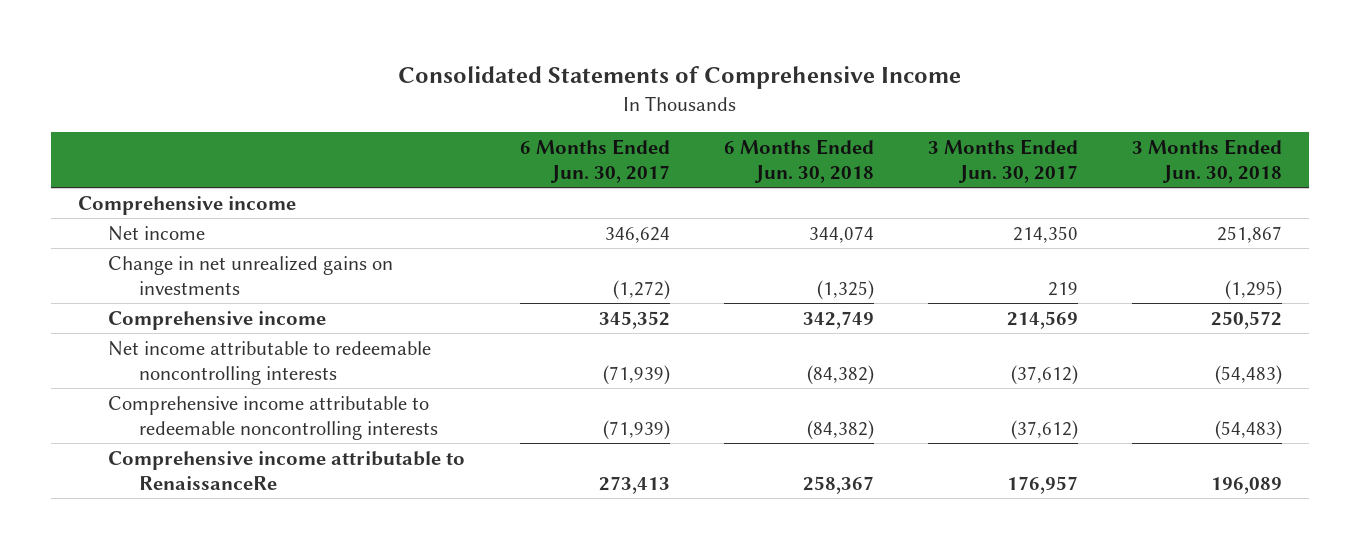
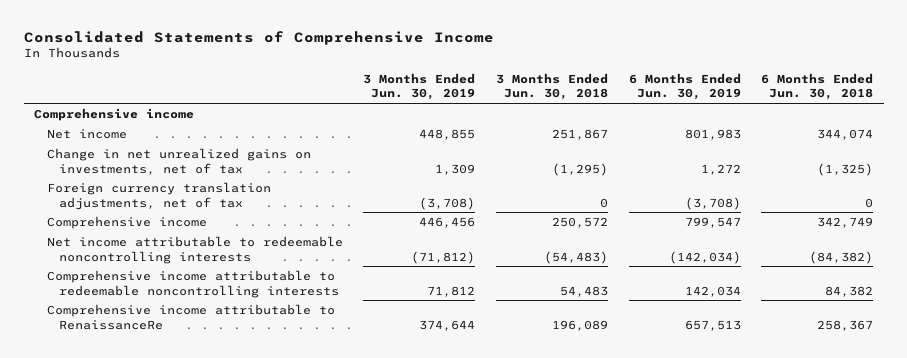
[519,138,670,183] 6 Months Ended Jun. 30, 2017 -> none
[928,138,1079,183] 3 Months Ended Jun. 30, 2017 -> none
none -> [363,72,476,101] 3 Months Ended Jun. 30, 2019
none -> [628,72,741,101] 6 Months Ended Jun. 30, 2019
[108,255,394,295] Change in net unrealized gains on investments -> [46,147,311,175] Change in net unrealized gains on investments, net of tax
none -> [46,181,271,210] Foreign currency translation adjustments, net of tax
[806,419,874,440] (84,382) -> [825,285,874,297] 84,382
[1215,419,1283,440] (54,483) -> [559,285,608,297] 54,483

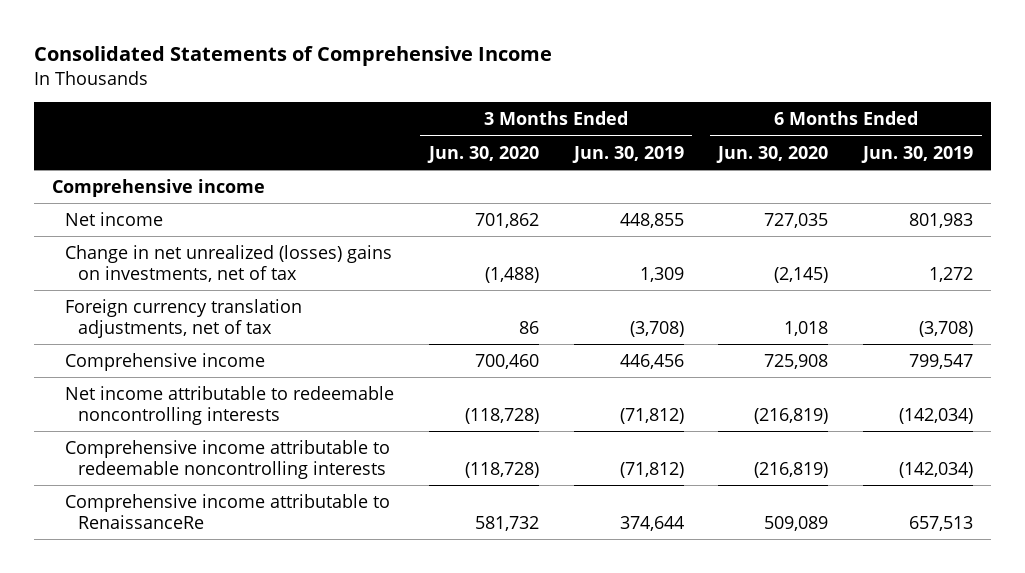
[495,72,608,101] 3 Months Ended Jun. 30, 2018 -> none
[761,72,874,101] 6 Months Ended Jun. 30, 2018 -> none
none -> [426,145,539,163] Jun. 30, 2020
none -> [716,145,829,163] Jun. 30, 2020
[46,147,311,175] Change in net unrealized gains on investments, net of tax -> [64,244,392,282] Change in net unrealized (losses) gains on investments, net of tax
[427,285,476,297] 71,812 -> [619,461,684,478] (71,812)
[684,285,741,297] 142,034 -> [899,461,974,478] (142,034)

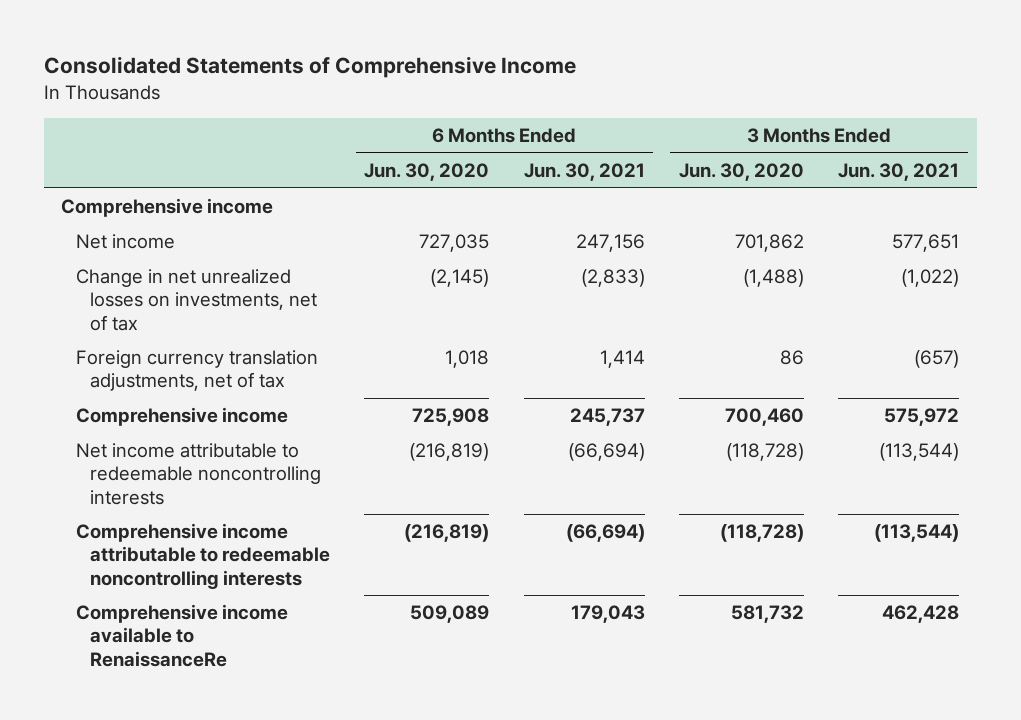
[571,145,684,163] Jun. 30, 2019 -> none
[861,145,974,163] Jun. 30, 2019 -> none
none -> [523,162,645,181] Jun. 30, 2021
none -> [838,162,960,181] Jun. 30, 2021
[64,244,392,282] Change in net unrealized (losses) gains on investments, net of tax -> [75,269,317,331] Change in net unrealized losses on investments, net of tax
[64,493,390,529] Comprehensive income attributable to RenaissanceRe -> [75,604,288,667] Comprehensive income available to RenaissanceRe

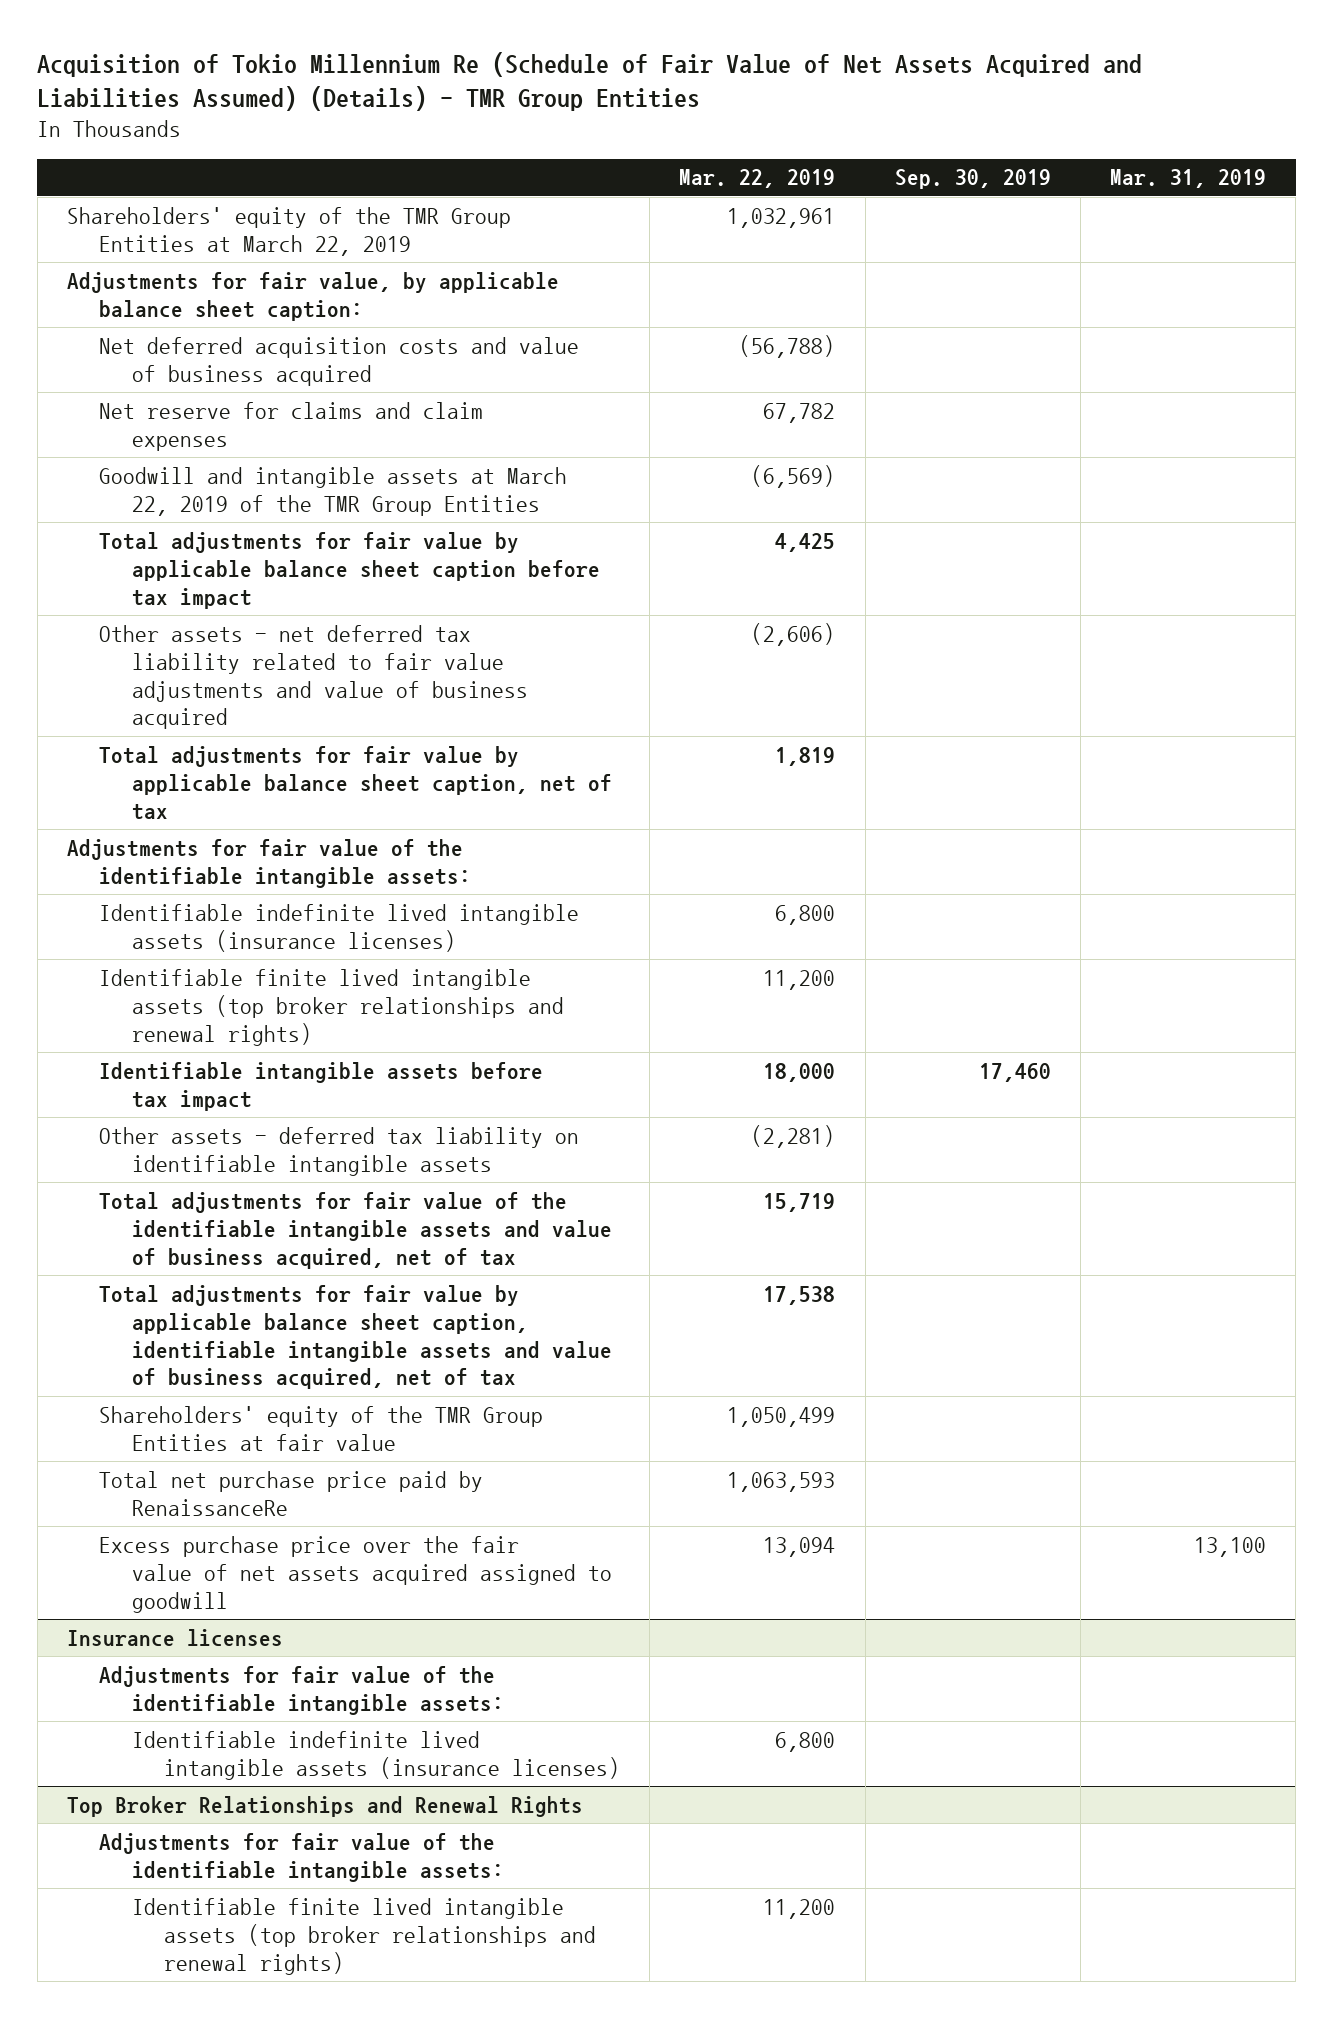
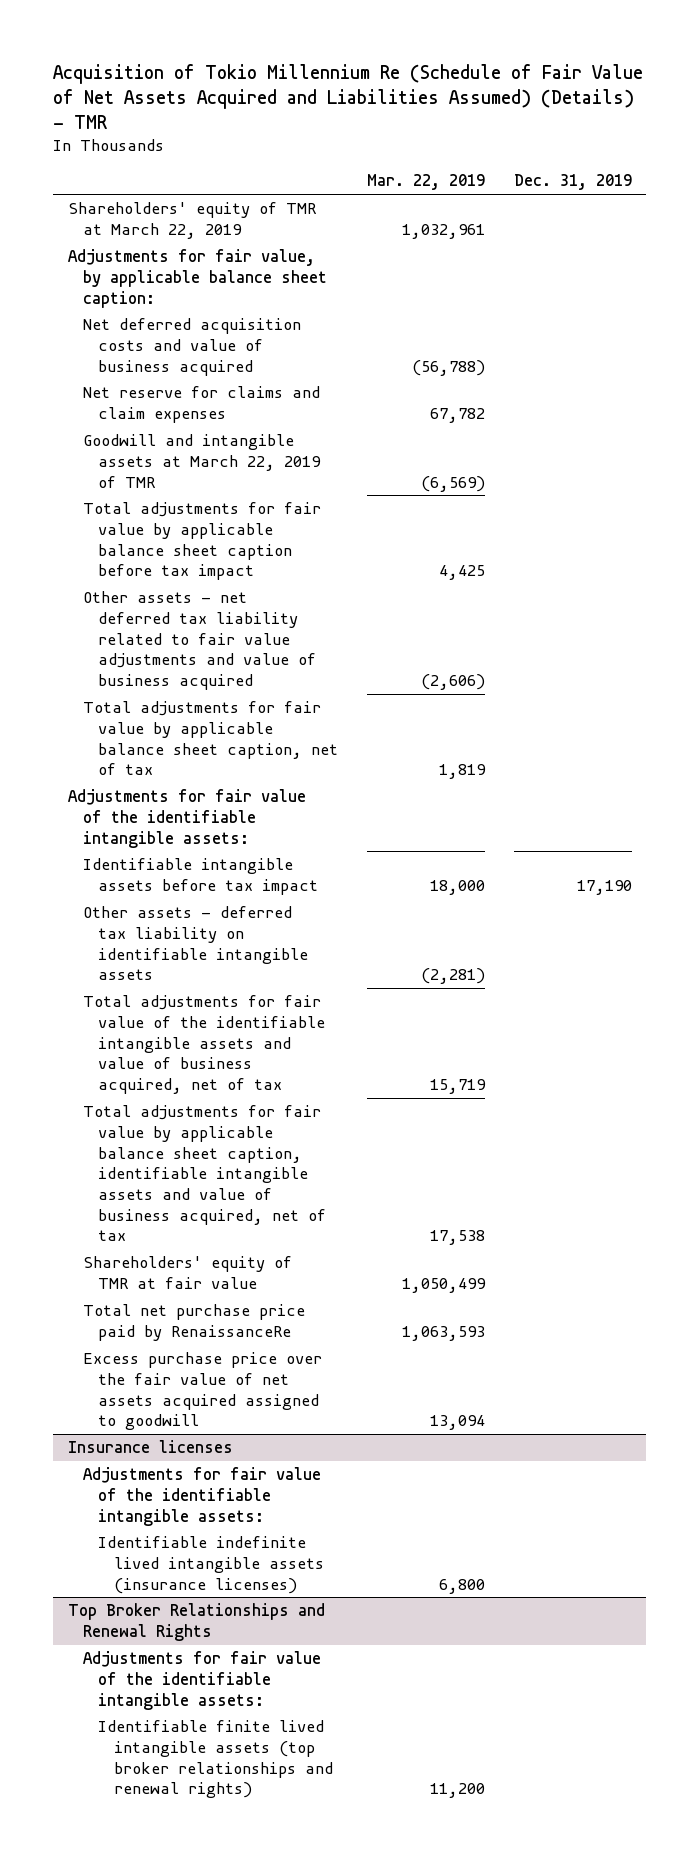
[37,51,1143,112] Acquisition of Tokio Millennium Re (Schedule of Fair Value of Net Assets Acquired and Liabilities Assumed) (Details) - TMR Group Entities -> [53,63,644,130] Acquisition of Tokio Millennium Re (Schedule of Fair Value of Net Assets Acquired and Liabilities Assumed) (Details) - TMR
[894,169,1051,190] Sep. 30, 2019 -> none
[1110,169,1267,189] Mar. 31, 2019 -> none
none -> [513,174,632,191] Dec. 31, 2019
[66,206,511,256] Shareholders' equity of the TMR Group Entities at March 22, 2019 -> [67,202,317,239] Shareholders' equity of TMR at March 22, 2019
[99,466,568,516] Goodwill and intangible assets at March 22, 2019 of the TMR Group Entities -> [83,434,322,488] Goodwill and intangible assets at March 22, 2019 of TMR
[99,903,580,952] Identifiable indefinite lived intangible assets (insurance licenses) -> none
[99,968,564,1046] Identifiable finite lived intangible assets (top broker relationships and renewal rights) -> none
[99,1405,544,1451] Shareholders' equity of the TMR Group Entities at fair value -> [83,1256,293,1289] Shareholders' equity of TMR at fair value

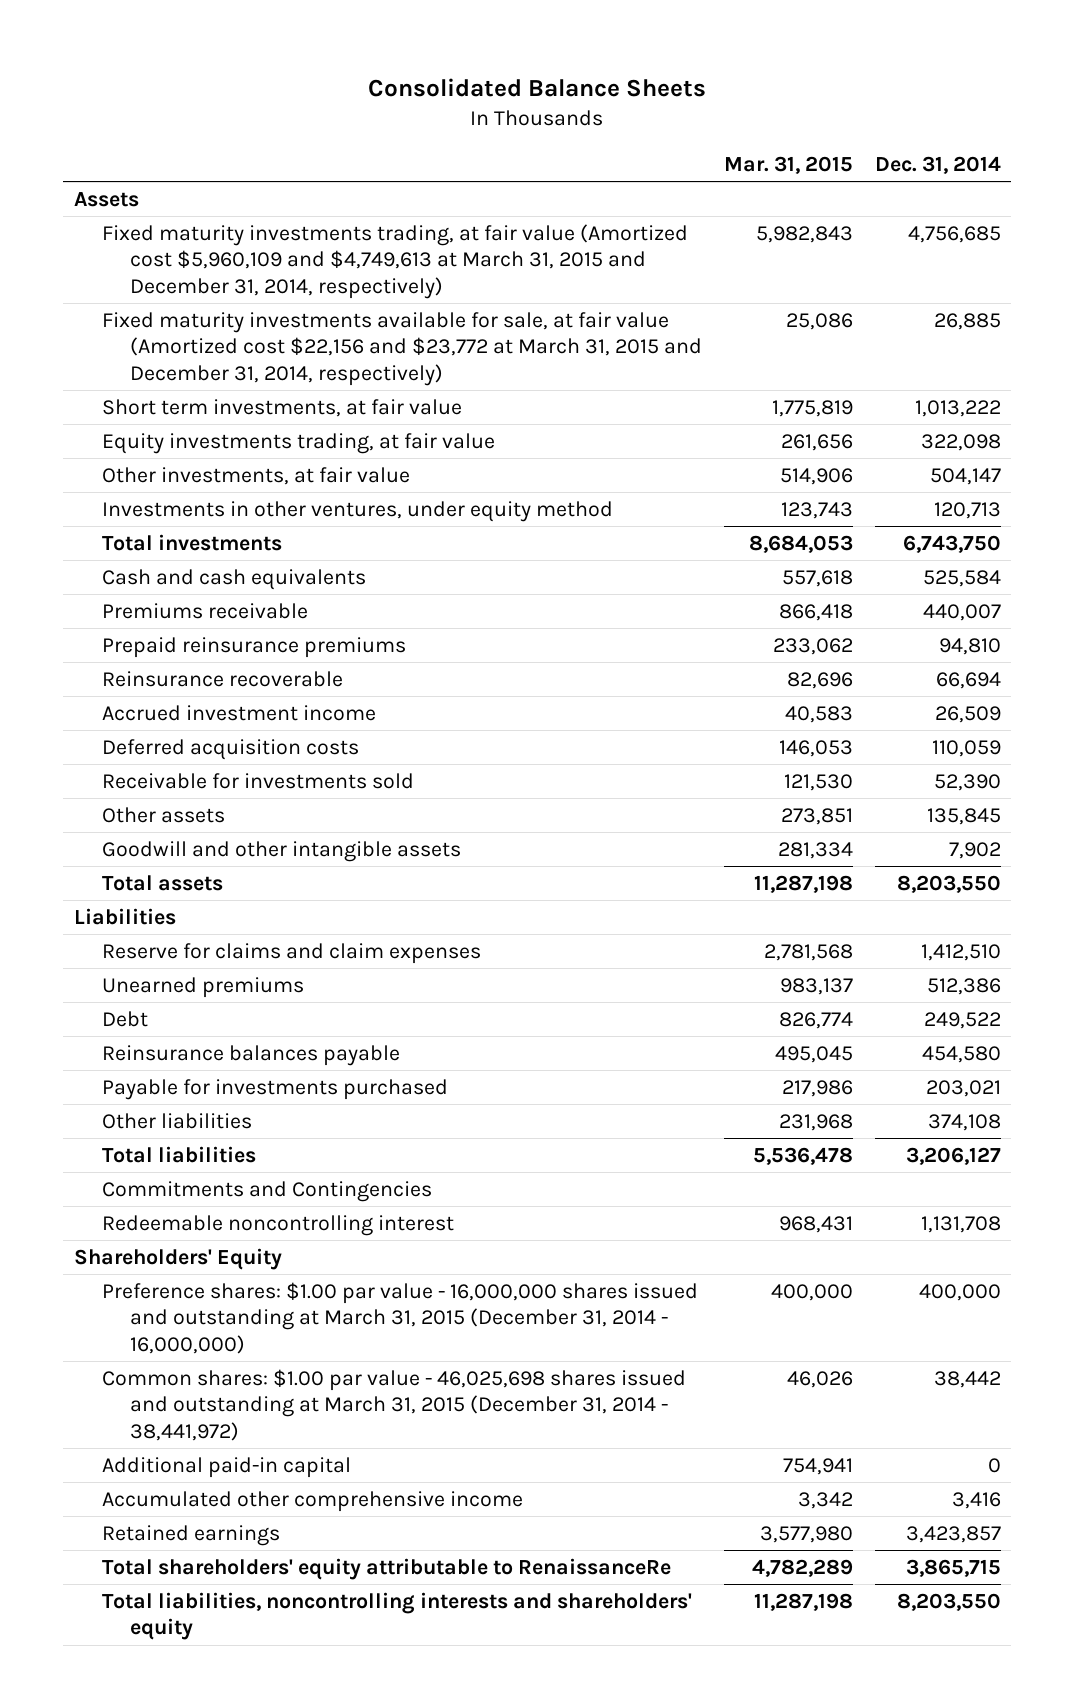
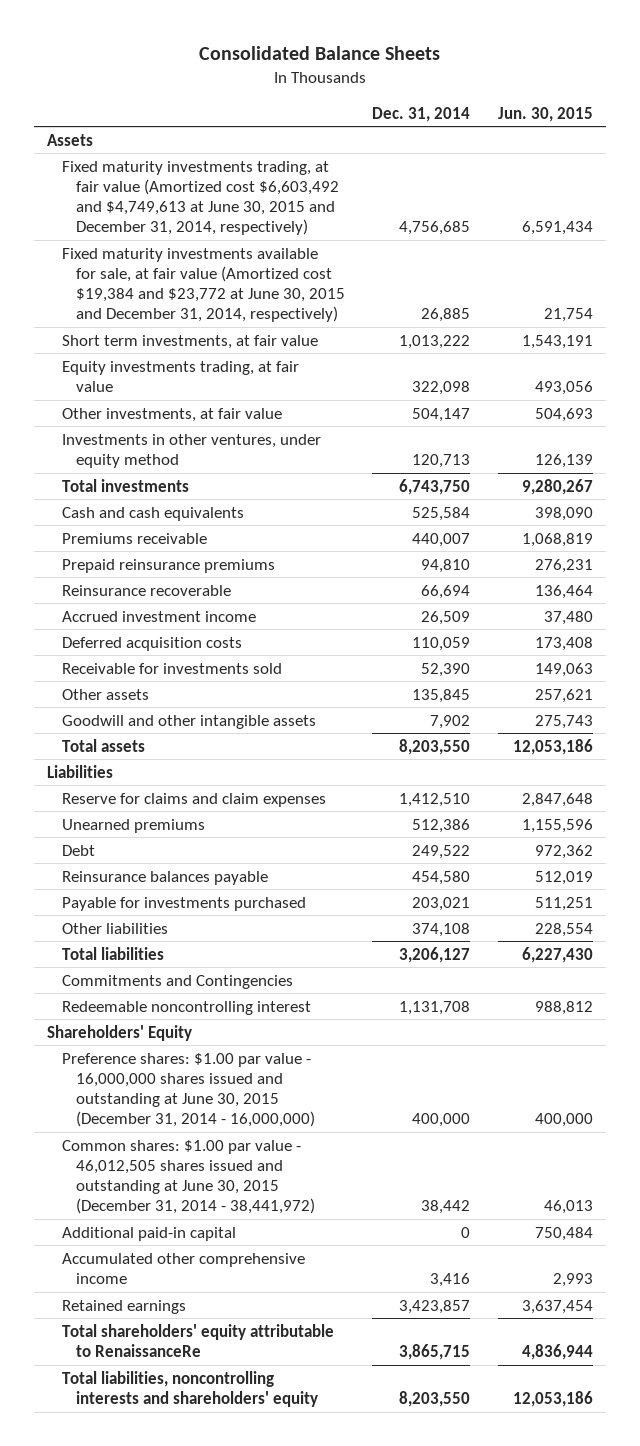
[723,155,853,174] Mar. 31, 2015 -> none
none -> [497,106,593,122] Jun. 30, 2015
[102,223,689,299] Fixed maturity investments trading, at fair value (Amortized cost $5,960,109 and $4,749,613 at March 31, 2015 and December 31, 2014, respectively) -> [61,160,339,236] Fixed maturity investments trading, at fair value (Amortized cost $6,603,492 and $4,749,613 at June 30, 2015 and December 31, 2014, respectively)
[102,311,703,386] Fixed maturity investments available for sale, at fair value (Amortized cost $22,156 and $23,772 at March 31, 2015 and December 31, 2014, respectively) -> [61,247,345,323] Fixed maturity investments available for sale, at fair value (Amortized cost $19,384 and $23,772 at June 30, 2015 and December 31, 2014, respectively)
[102,1281,699,1354] Preference shares: $1.00 par value - 16,000,000 shares issued and outstanding at March 31, 2015 (December 31, 2014 - 16,000,000) -> [61,1052,315,1128] Preference shares: $1.00 par value - 16,000,000 shares issued and outstanding at June 30, 2015 (December 31, 2014 - 16,000,000)
[102,1368,687,1441] Common shares: $1.00 par value - 46,025,698 shares issued and outstanding at March 31, 2015 (December 31, 2014 - 38,441,972) -> [61,1139,315,1215] Common shares: $1.00 par value - 46,012,505 shares issued and outstanding at June 30, 2015 (December 31, 2014 - 38,441,972)

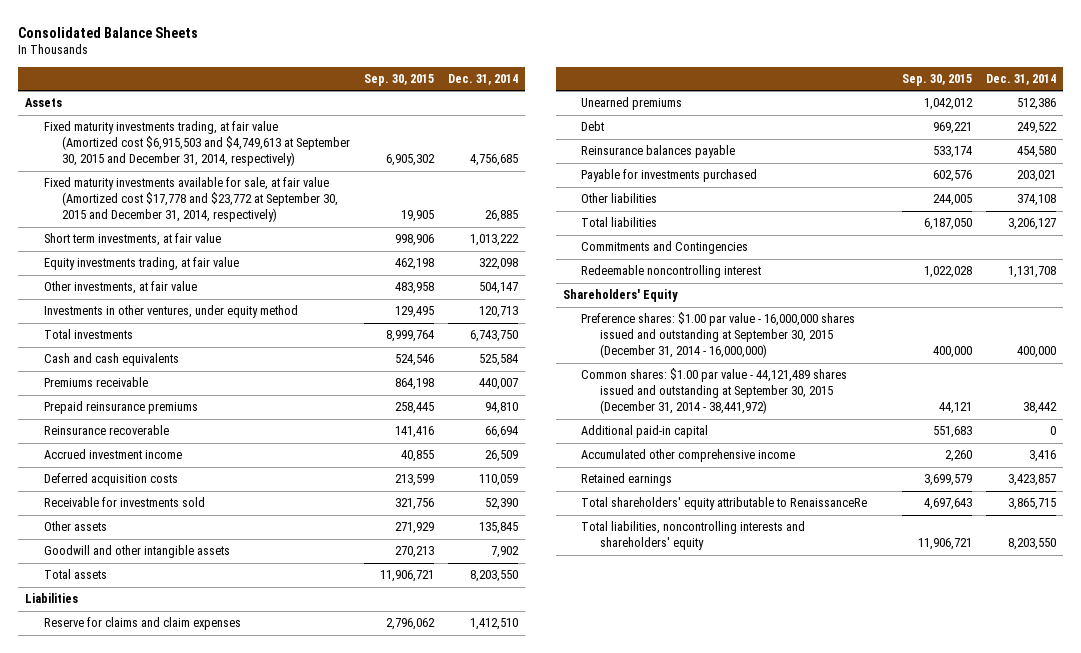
[497,106,593,122] Jun. 30, 2015 -> none
none -> [363,73,434,86] Sep. 30, 2015
[61,160,339,236] Fixed maturity investments trading, at fair value (Amortized cost $6,603,492 and $4,749,613 at June 30, 2015 and December 31, 2014, respectively) -> [43,121,350,167] Fixed maturity investments trading, at fair value (Amortized cost $6,915,503 and $4,749,613 at September 30, 2015 and December 31, 2014, respectively)
[61,247,345,323] Fixed maturity investments available for sale, at fair value (Amortized cost $19,384 and $23,772 at June 30, 2015 and December 31, 2014, respectively) -> [43,177,338,223] Fixed maturity investments available for sale, at fair value (Amortized cost $17,778 and $23,772 at September 30, 2015 and December 31, 2014, respectively)
[61,1052,315,1128] Preference shares: $1.00 par value - 16,000,000 shares issued and outstanding at June 30, 2015 (December 31, 2014 - 16,000,000) -> [581,312,856,359] Preference shares: $1.00 par value - 16,000,000 shares issued and outstanding at September 30, 2015 (December 31, 2014 - 16,000,000)
[61,1139,315,1215] Common shares: $1.00 par value - 46,012,505 shares issued and outstanding at June 30, 2015 (December 31, 2014 - 38,441,972) -> [581,368,848,415] Common shares: $1.00 par value - 44,121,489 shares issued and outstanding at September 30, 2015 (December 31, 2014 - 38,441,972)

